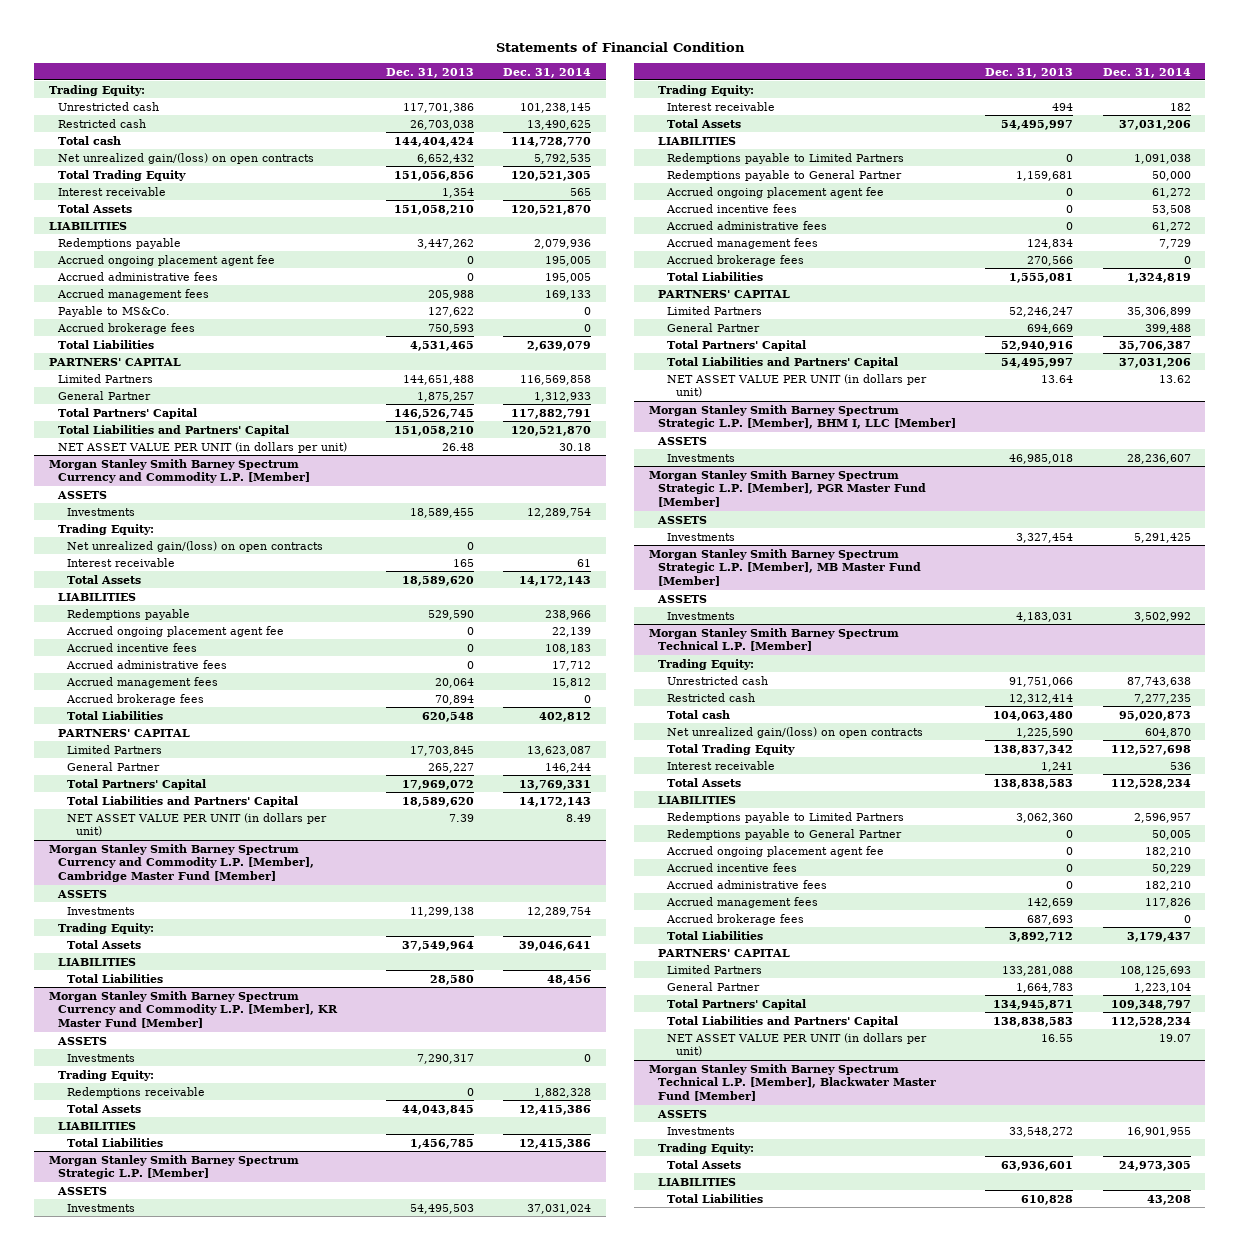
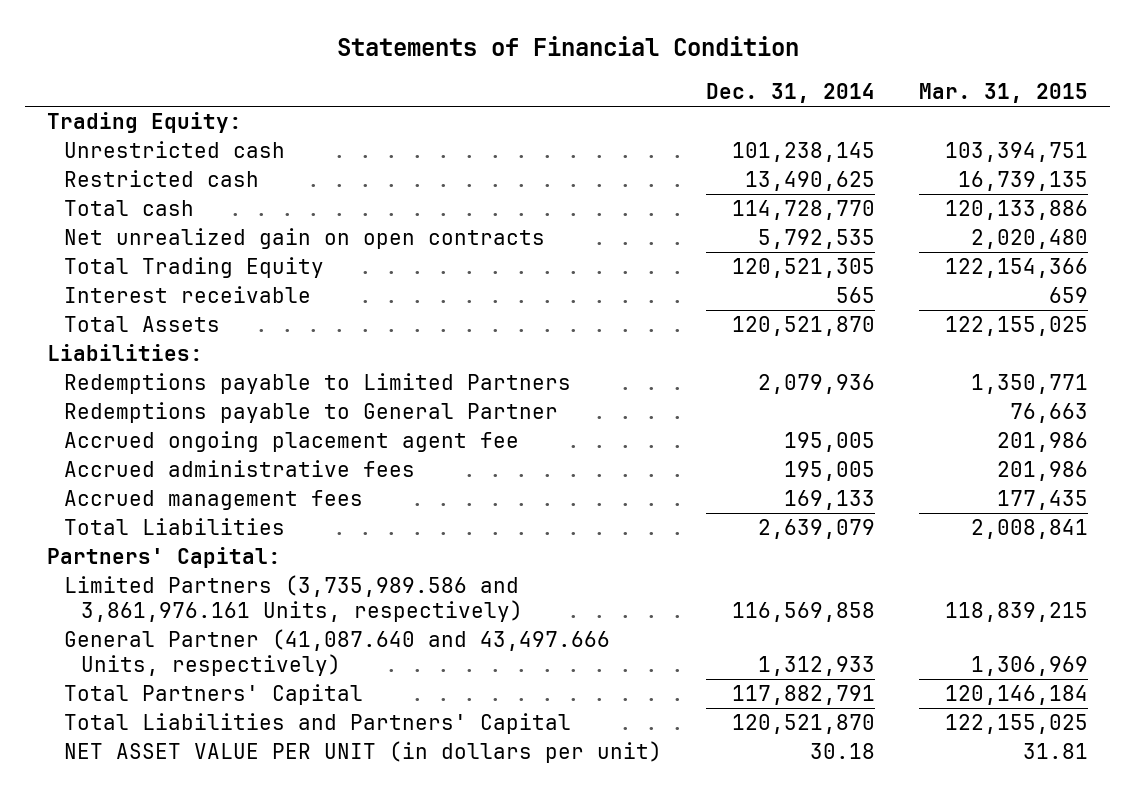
[385,67,474,78] Dec. 31, 2013 -> none
none -> [919,82,1089,103] Mar. 31, 2015
[58,152,315,164] Net unrealized gain/(loss) on open contracts -> [64,228,546,250] Net unrealized gain on open contracts
[49,221,128,230] LIABILITIES -> [46,344,203,362] Liabilities:
[58,237,182,249] Redemptions payable -> [64,373,572,395] Redemptions payable to Limited Partners
none -> [64,402,559,424] Redemptions payable to General Partner
[58,305,171,317] Payable to MS&Co. -> none
[57,322,196,334] Accrued brokerage fees -> none
[49,357,182,366] PARTNERS' CAPITAL -> [46,547,281,569] Partners' Capital:
[58,373,154,383] Limited Partners -> [64,575,524,622] Limited Partners (3,735,989.586 and 3,861,976.161 Units, respectively)
[58,390,152,400] General Partner -> [64,629,611,676] General Partner (41,087.640 and 43,497.666 Units, respectively)
[49,458,311,484] Morgan Stanley Smith Barney Spectrum Currency and Commodity L.P. [Member] -> none
[57,490,108,499] ASSETS -> none
[67,507,136,516] Investments -> none
[58,523,155,535] Trading Equity: -> none
[67,540,324,552] Net unrealized gain/(loss) on open contracts -> none
[67,557,176,567] Interest receivable -> none
[67,574,142,584] Total Assets -> none
[58,592,137,601] LIABILITIES -> none
[67,608,191,620] Redemptions payable -> none
[66,625,285,637] Accrued ongoing placement agent fee -> none
[66,642,198,652] Accrued incentive fees -> none
[66,659,228,669] Accrued administrative fees -> none
[66,676,219,688] Accrued management fees -> none
[66,693,205,705] Accrued brokerage fees -> none
[67,710,164,720] Total Liabilities -> none
[58,728,191,737] PARTNERS' CAPITAL -> none
[67,744,163,754] Limited Partners -> none
[67,761,161,771] General Partner -> none
[67,778,207,790] Total Partners' Capital -> none
[67,795,299,807] Total Liabilities and Partners' Capital -> none
[67,812,328,837] NET ASSET VALUE PER UNIT (in dollars per unit) -> none
[49,843,315,883] Morgan Stanley Smith Barney Spectrum Currency and Commodity L.P. [Member], Cambridge Master Fund [Member] -> none
[57,889,108,898] ASSETS -> none
[67,906,136,915] Investments -> none
[58,922,155,934] Trading Equity: -> none
[67,939,142,949] Total Assets -> none
[58,957,137,966] LIABILITIES -> none
[67,973,164,983] Total Liabilities -> none
[49,990,339,1029] Morgan Stanley Smith Barney Spectrum Currency and Commodity L.P. [Member], KR Master Fund [Member] -> none
[57,1036,108,1045] ASSETS -> none
[67,1053,136,1062] Investments -> none
[58,1069,155,1081] Trading Equity: -> none
[67,1086,206,1098] Redemptions receivable -> none
[67,1103,142,1113] Total Assets -> none
[58,1121,137,1130] LIABILITIES -> none
[67,1137,164,1147] Total Liabilities -> none
[49,1154,300,1180] Morgan Stanley Smith Barney Spectrum Strategic L.P. [Member] -> none
[57,1186,108,1195] ASSETS -> none
[67,1203,136,1212] Investments -> none
[657,84,754,96] Trading Equity: -> none
[666,101,775,111] Interest receivable -> none
[666,118,741,128] Total Assets -> none
[657,136,736,145] LIABILITIES -> none
[666,152,904,164] Redemptions payable to Limited Partners -> none
[666,169,902,181] Redemptions payable to General Partner -> none
[665,186,884,198] Accrued ongoing placement agent fee -> none
[665,203,797,213] Accrued incentive fees -> none
[665,220,827,230] Accrued administrative fees -> none
[665,237,818,249] Accrued management fees -> none
[665,254,804,266] Accrued brokerage fees -> none
[666,271,763,281] Total Liabilities -> none
[657,289,790,298] PARTNERS' CAPITAL -> none
[666,305,762,315] Limited Partners -> none
[666,322,760,332] General Partner -> none
[666,339,806,351] Total Partners' Capital -> none
[666,356,898,368] Total Liabilities and Partners' Capital -> none
[666,373,927,398] NET ASSET VALUE PER UNIT (in dollars per unit) -> none
[648,404,956,430] Morgan Stanley Smith Barney Spectrum Strategic L.P. [Member], BHM I, LLC [Member] -> none
[656,436,707,445] ASSETS -> none
[666,453,735,462] Investments -> none
[648,469,926,508] Morgan Stanley Smith Barney Spectrum Strategic L.P. [Member], PGR Master Fund [Member] -> none
[656,515,707,524] ASSETS -> none
[666,532,735,541] Investments -> none
[648,548,921,587] Morgan Stanley Smith Barney Spectrum Strategic L.P. [Member], MB Master Fund [Member] -> none
[656,594,707,603] ASSETS -> none
[666,611,735,620] Investments -> none
[648,627,899,652] Morgan Stanley Smith Barney Spectrum Technical L.P. [Member] -> none
[657,658,754,670] Trading Equity: -> none
[666,675,768,685] Unrestricted cash -> none
[666,692,755,702] Restricted cash -> none
[666,709,730,719] Total cash -> none
[666,726,923,738] Net unrealized gain/(loss) on open contracts -> none
[666,743,795,755] Total Trading Equity -> none
[666,760,775,770] Interest receivable -> none
[666,777,741,787] Total Assets -> none
[657,795,736,804] LIABILITIES -> none
[666,811,904,823] Redemptions payable to Limited Partners -> none
[666,828,902,840] Redemptions payable to General Partner -> none
[665,845,884,857] Accrued ongoing placement agent fee -> none
[665,862,797,872] Accrued incentive fees -> none
[665,879,827,889] Accrued administrative fees -> none
[665,896,818,908] Accrued management fees -> none
[665,913,804,925] Accrued brokerage fees -> none
[666,930,763,940] Total Liabilities -> none
[657,948,790,957] PARTNERS' CAPITAL -> none
[666,964,762,974] Limited Partners -> none
[666,981,760,991] General Partner -> none
[666,998,806,1010] Total Partners' Capital -> none
[666,1015,898,1027] Total Liabilities and Partners' Capital -> none
[666,1032,927,1057] NET ASSET VALUE PER UNIT (in dollars per unit) -> none
[648,1063,936,1102] Morgan Stanley Smith Barney Spectrum Technical L.P. [Member], Blackwater Master Fund [Member] -> none
[656,1109,707,1118] ASSETS -> none
[666,1126,735,1135] Investments -> none
[657,1142,754,1154] Trading Equity: -> none
[666,1159,741,1169] Total Assets -> none
[657,1177,736,1186] LIABILITIES -> none
[666,1193,763,1203] Total Liabilities -> none

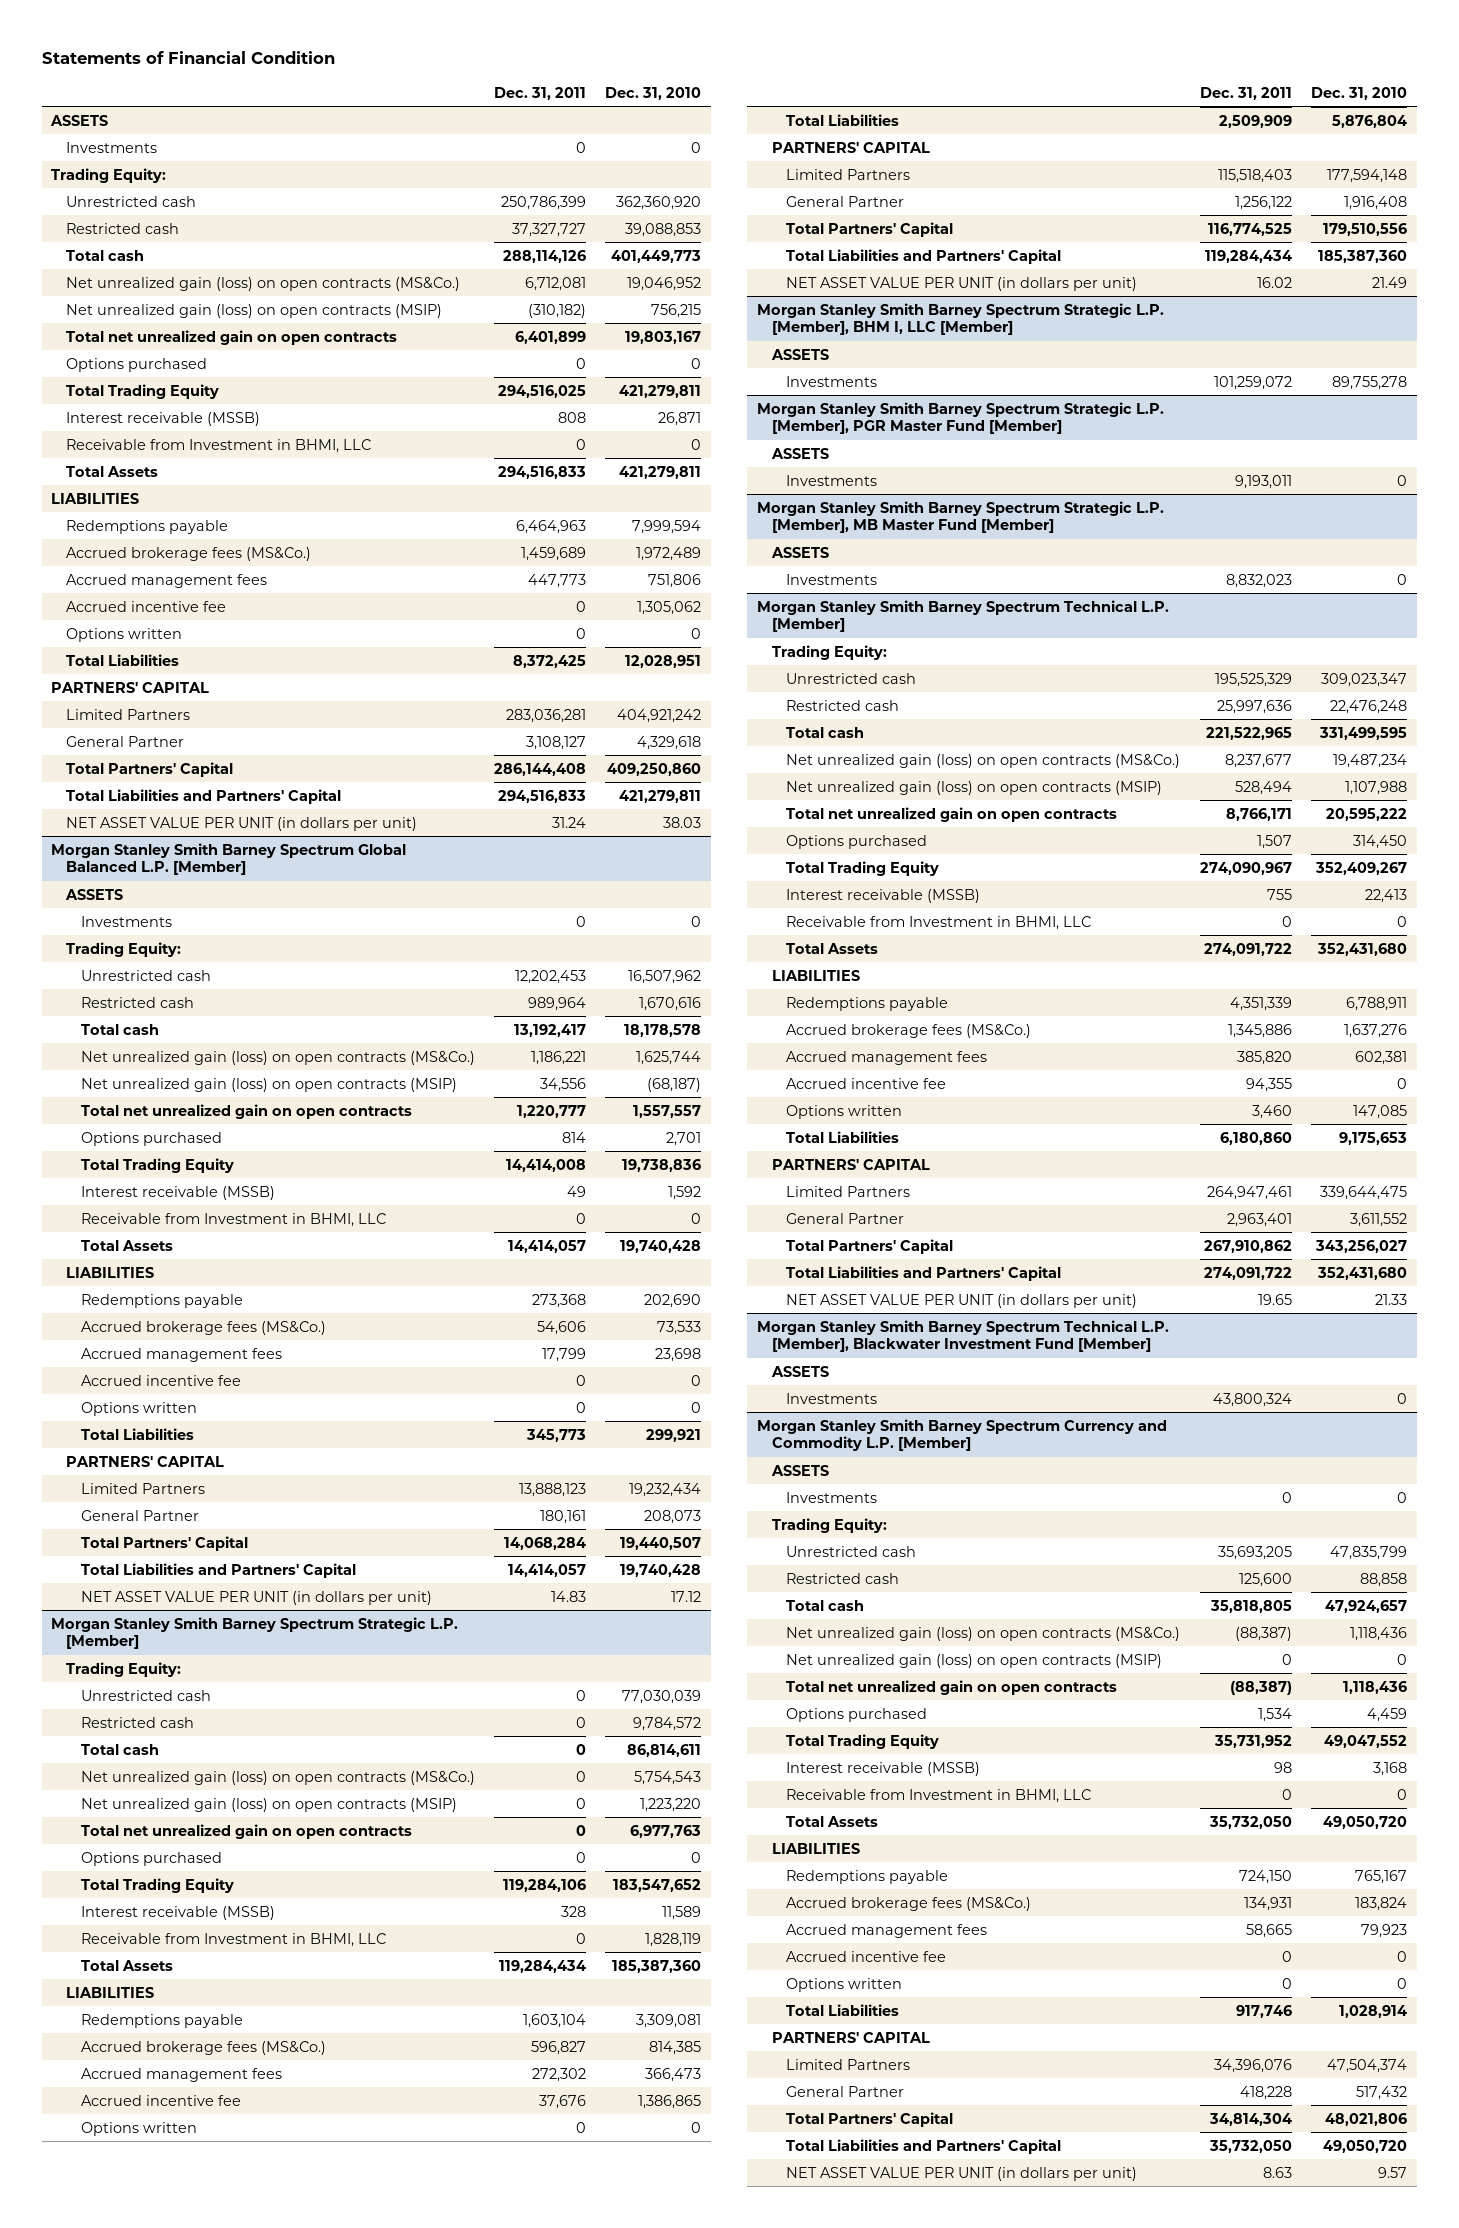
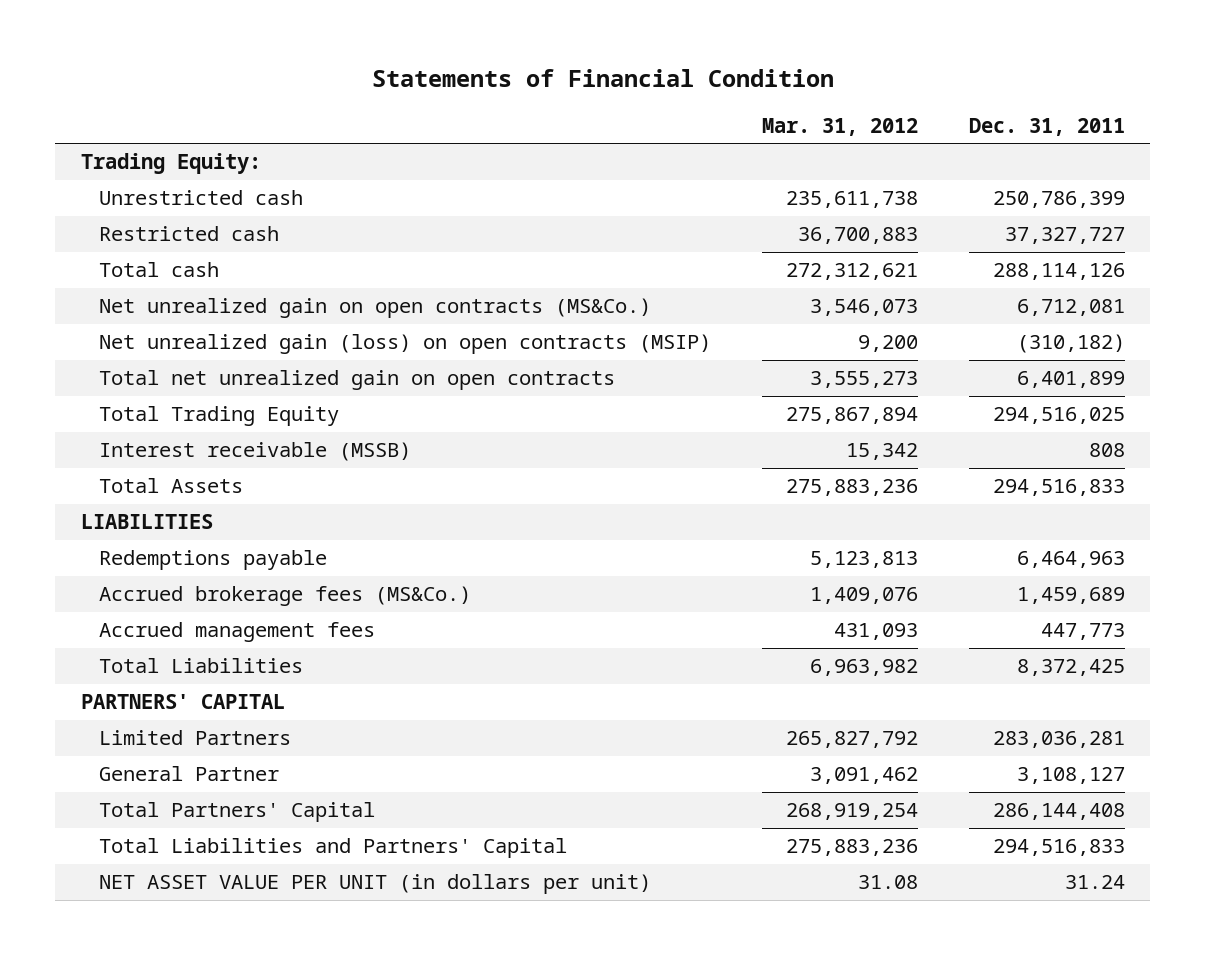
[605,86,702,100] Dec. 31, 2010 -> none
none -> [762,117,919,136] Mar. 31, 2012
[50,114,109,126] ASSETS -> none
[66,141,158,153] Investments -> none
[66,276,461,291] Net unrealized gain (loss) on open contracts (MS&Co.) -> [99,298,652,319] Net unrealized gain on open contracts (MS&Co.)
[66,357,208,372] Options purchased -> none
[66,438,372,453] Receivable from Investment in BHMI, LLC -> none
[66,600,227,612] Accrued incentive fee -> none
[66,627,183,642] Options written -> none
[51,842,407,875] Morgan Stanley Smith Barney Spectrum Global Balanced L.P. [Member] -> none
[65,888,124,900] ASSETS -> none
[80,915,172,927] Investments -> none
[66,941,182,957] Trading Equity: -> none
[80,969,211,981] Unrestricted cash -> none
[80,996,194,1008] Restricted cash -> none
[80,1023,159,1035] Total cash -> none
[80,1050,475,1065] Net unrealized gain (loss) on open contracts (MS&Co.) -> none
[80,1077,457,1092] Net unrealized gain (loss) on open contracts (MSIP) -> none
[80,1103,412,1119] Total net unrealized gain on open contracts -> none
[80,1131,222,1146] Options purchased -> none
[80,1157,234,1173] Total Trading Equity -> none
[80,1185,275,1200] Interest receivable (MSSB) -> none
[80,1212,386,1227] Receivable from Investment in BHMI, LLC -> none
[80,1239,173,1251] Total Assets -> none
[66,1266,155,1278] LIABILITIES -> none
[80,1293,243,1308] Redemptions payable -> none
[80,1320,326,1335] Accrued brokerage fees (MS&Co.) -> none
[80,1347,282,1362] Accrued management fees -> none
[80,1374,241,1386] Accrued incentive fee -> none
[80,1401,197,1416] Options written -> none
[80,1427,194,1440] Total Liabilities -> none
[66,1455,225,1467] PARTNERS' CAPITAL -> none
[80,1482,205,1494] Limited Partners -> none
[80,1509,199,1521] General Partner -> none
[80,1535,248,1551] Total Partners' Capital -> none
[80,1562,356,1578] Total Liabilities and Partners' Capital -> none
[80,1590,432,1605] NET ASSET VALUE PER UNIT (in dollars per unit) -> none
[51,1616,459,1649] Morgan Stanley Smith Barney Spectrum Strategic L.P. [Member] -> none
[66,1661,182,1677] Trading Equity: -> none
[80,1689,211,1701] Unrestricted cash -> none
[80,1716,194,1728] Restricted cash -> none
[80,1743,159,1755] Total cash -> none
[80,1770,475,1785] Net unrealized gain (loss) on open contracts (MS&Co.) -> none
[80,1797,457,1812] Net unrealized gain (loss) on open contracts (MSIP) -> none
[80,1823,412,1839] Total net unrealized gain on open contracts -> none
[80,1851,222,1866] Options purchased -> none
[80,1877,234,1893] Total Trading Equity -> none
[80,1905,275,1920] Interest receivable (MSSB) -> none
[80,1932,386,1947] Receivable from Investment in BHMI, LLC -> none
[80,1959,173,1971] Total Assets -> none
[66,1986,155,1998] LIABILITIES -> none
[80,2013,243,2028] Redemptions payable -> none
[80,2040,326,2055] Accrued brokerage fees (MS&Co.) -> none
[80,2067,282,2082] Accrued management fees -> none
[80,2094,241,2106] Accrued incentive fee -> none
[80,2121,197,2136] Options written -> none
[786,113,900,126] Total Liabilities -> none
[771,141,930,153] PARTNERS' CAPITAL -> none
[786,168,911,180] Limited Partners -> none
[786,195,905,207] General Partner -> none
[786,221,954,237] Total Partners' Capital -> none
[786,248,1062,264] Total Liabilities and Partners' Capital -> none
[786,276,1138,291] NET ASSET VALUE PER UNIT (in dollars per unit) -> none
[757,302,1165,335] Morgan Stanley Smith Barney Spectrum Strategic L.P. [Member], BHM I, LLC [Member] -> none
[770,348,829,360] ASSETS -> none
[786,375,878,387] Investments -> none
[757,401,1165,434] Morgan Stanley Smith Barney Spectrum Strategic L.P. [Member], PGR Master Fund [Member] -> none
[770,447,829,459] ASSETS -> none
[786,474,878,486] Investments -> none
[757,500,1165,533] Morgan Stanley Smith Barney Spectrum Strategic L.P. [Member], MB Master Fund [Member] -> none
[770,546,829,558] ASSETS -> none
[786,573,878,585] Investments -> none
[757,599,1170,632] Morgan Stanley Smith Barney Spectrum Technical L.P. [Member] -> none
[771,644,887,660] Trading Equity: -> none
[786,672,917,684] Unrestricted cash -> none
[786,699,900,711] Restricted cash -> none
[786,726,865,738] Total cash -> none
[786,753,1181,768] Net unrealized gain (loss) on open contracts (MS&Co.) -> none
[786,780,1163,795] Net unrealized gain (loss) on open contracts (MSIP) -> none
[786,806,1118,822] Total net unrealized gain on open contracts -> none
[786,834,928,849] Options purchased -> none
[786,860,940,876] Total Trading Equity -> none
[786,888,981,903] Interest receivable (MSSB) -> none
[786,915,1092,930] Receivable from Investment in BHMI, LLC -> none
[786,942,879,954] Total Assets -> none
[771,969,860,981] LIABILITIES -> none
[786,996,949,1011] Redemptions payable -> none
[786,1023,1032,1038] Accrued brokerage fees (MS&Co.) -> none
[786,1050,988,1065] Accrued management fees -> none
[786,1077,947,1089] Accrued incentive fee -> none
[786,1104,903,1119] Options written -> none
[786,1130,900,1143] Total Liabilities -> none
[771,1158,930,1170] PARTNERS' CAPITAL -> none
[786,1185,911,1197] Limited Partners -> none
[786,1212,905,1224] General Partner -> none
[786,1238,954,1254] Total Partners' Capital -> none
[786,1265,1062,1281] Total Liabilities and Partners' Capital -> none
[786,1293,1138,1308] NET ASSET VALUE PER UNIT (in dollars per unit) -> none
[757,1319,1170,1352] Morgan Stanley Smith Barney Spectrum Technical L.P. [Member], Blackwater Investment Fund [Member] -> none
[770,1365,829,1377] ASSETS -> none
[786,1392,878,1404] Investments -> none
[757,1418,1168,1451] Morgan Stanley Smith Barney Spectrum Currency and Commodity L.P. [Member] -> none
[770,1464,829,1476] ASSETS -> none
[786,1491,878,1503] Investments -> none
[771,1517,887,1533] Trading Equity: -> none
[786,1545,917,1557] Unrestricted cash -> none
[786,1572,900,1584] Restricted cash -> none
[786,1599,865,1611] Total cash -> none
[786,1626,1181,1641] Net unrealized gain (loss) on open contracts (MS&Co.) -> none
[786,1653,1163,1668] Net unrealized gain (loss) on open contracts (MSIP) -> none
[786,1679,1118,1695] Total net unrealized gain on open contracts -> none
[786,1707,928,1722] Options purchased -> none
[786,1733,940,1749] Total Trading Equity -> none
[786,1761,981,1776] Interest receivable (MSSB) -> none
[786,1788,1092,1803] Receivable from Investment in BHMI, LLC -> none
[786,1815,879,1827] Total Assets -> none
[771,1842,860,1854] LIABILITIES -> none
[786,1869,949,1884] Redemptions payable -> none
[786,1896,1032,1911] Accrued brokerage fees (MS&Co.) -> none
[786,1923,988,1938] Accrued management fees -> none
[786,1950,947,1962] Accrued incentive fee -> none
[786,1977,903,1992] Options written -> none
[786,2003,900,2016] Total Liabilities -> none
[771,2031,930,2043] PARTNERS' CAPITAL -> none
[786,2058,911,2070] Limited Partners -> none
[786,2085,905,2097] General Partner -> none
[786,2111,954,2127] Total Partners' Capital -> none
[786,2138,1062,2154] Total Liabilities and Partners' Capital -> none
[786,2166,1138,2181] NET ASSET VALUE PER UNIT (in dollars per unit) -> none

